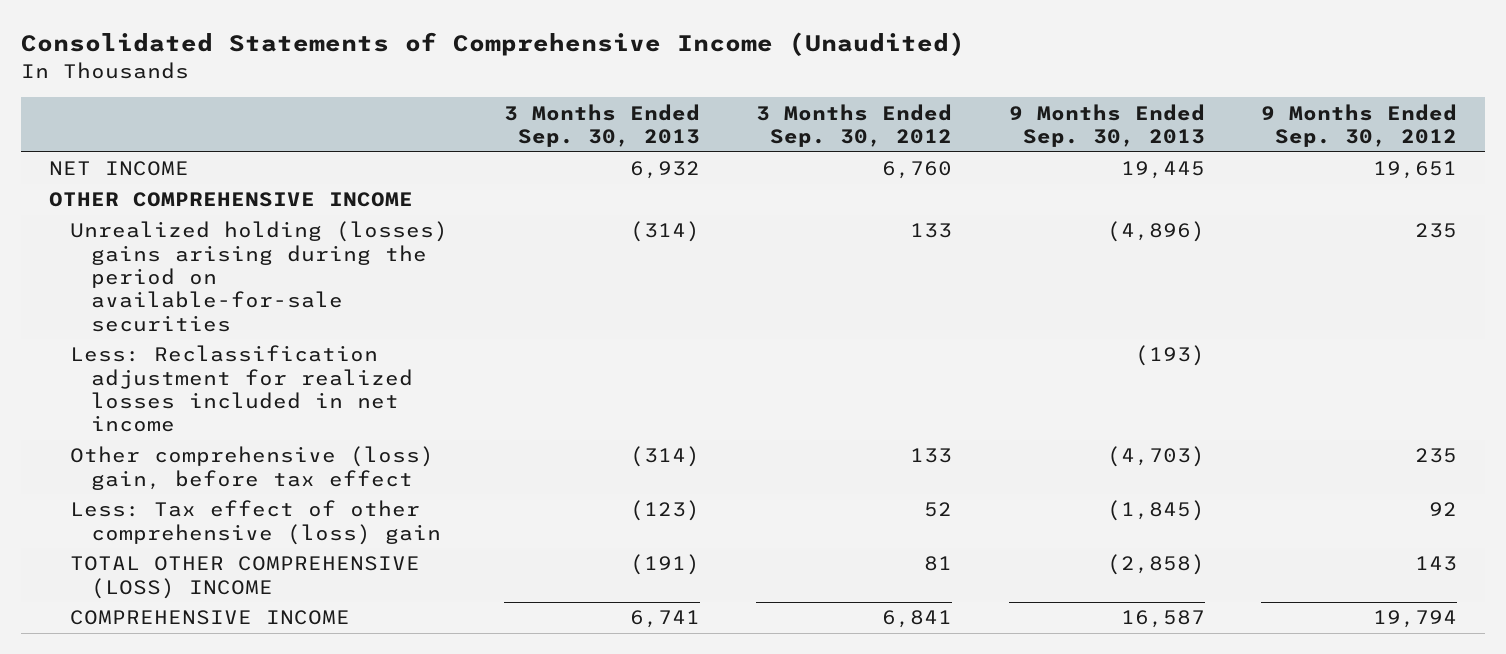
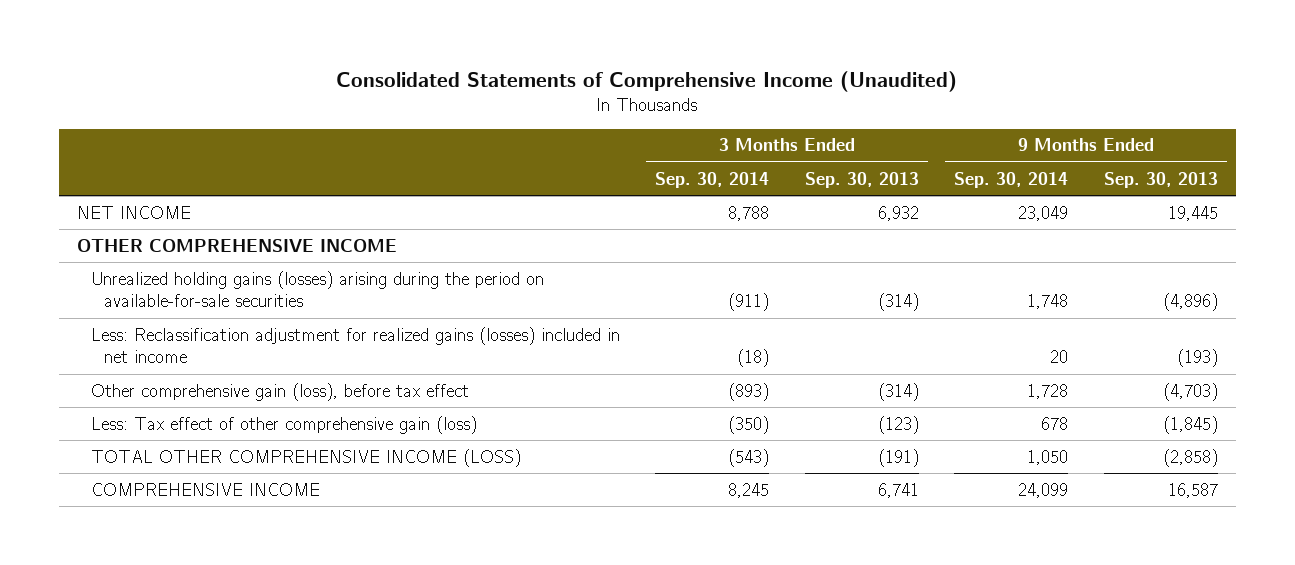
[756,103,953,148] 3 Months Ended Sep. 30, 2012 -> none
[1261,103,1458,148] 9 Months Ended Sep. 30, 2012 -> none
none -> [655,171,770,188] Sep. 30, 2014
none -> [954,171,1069,188] Sep. 30, 2014
[69,221,448,332] Unrealized holding (losses) gains arising during the period on available-for-sale securities -> [90,270,544,308] Unrealized holding gains (losses) arising during the period on available-for-sale securities
[69,345,413,433] Less: Reclassification adjustment for realized losses included in net income -> [90,326,620,364] Less: Reclassification adjustment for realized gains (losses) included in net income
[69,446,434,490] Other comprehensive (loss) gain, before tax effect -> [90,382,469,401] Other comprehensive gain (loss), before tax effect
[69,500,441,545] Less: Tax effect of other comprehensive (loss) gain -> [90,415,477,434] Less: Tax effect of other comprehensive gain (loss)
[69,556,420,599] TOTAL OTHER COMPREHENSIVE (LOSS) INCOME -> [90,448,521,467] TOTAL OTHER COMPREHENSIVE INCOME (LOSS)

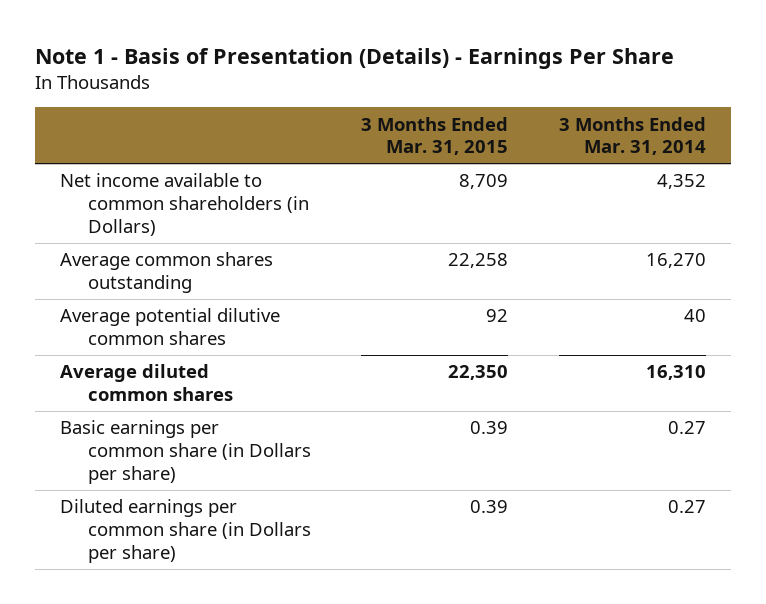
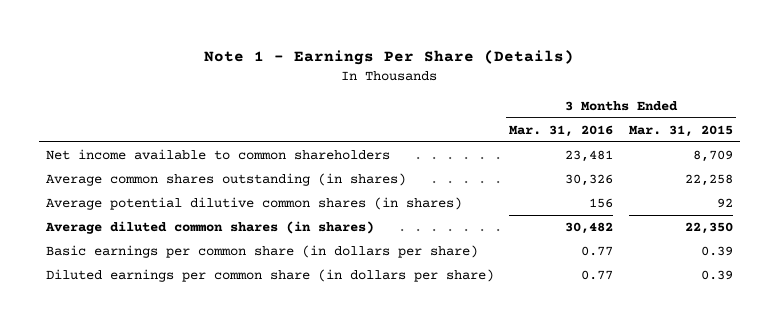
[34,47,674,69] Note 1 - Basis of Presentation (Details) - Earnings Per Share -> [204,49,575,65] Note 1 - Earnings Per Share (Details)
[558,116,706,156] 3 Months Ended Mar. 31, 2014 -> none
none -> [509,124,614,137] Mar. 31, 2016
[59,173,310,237] Net income available to common shareholders (in Dollars) -> [46,149,391,161] Net income available to common shareholders
[59,252,273,294] Average common shares outstanding -> [46,173,407,187] Average common shares outstanding (in shares)
[59,308,280,346] Average potential dilutive common shares -> [46,197,463,211] Average potential dilutive common shares (in shares)
[59,364,234,402] Average diluted common shares -> [45,221,375,235] Average diluted common shares (in shares)
[59,420,312,485] Basic earnings per common share (in Dollars per share) -> [46,245,479,259] Basic earnings per common share (in dollars per share)
[59,499,312,564] Diluted earnings per common share (in Dollars per share) -> [46,269,495,283] Diluted earnings per common share (in dollars per share)

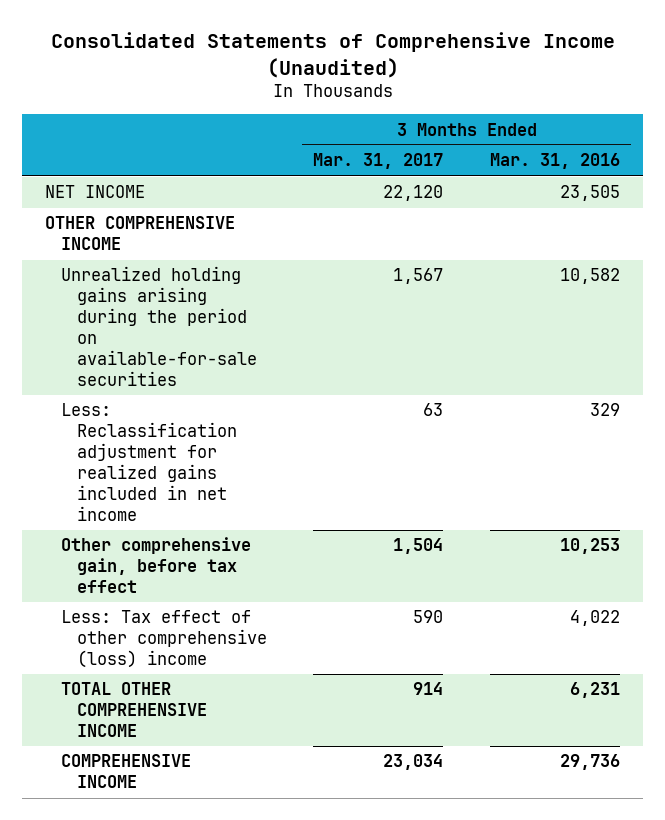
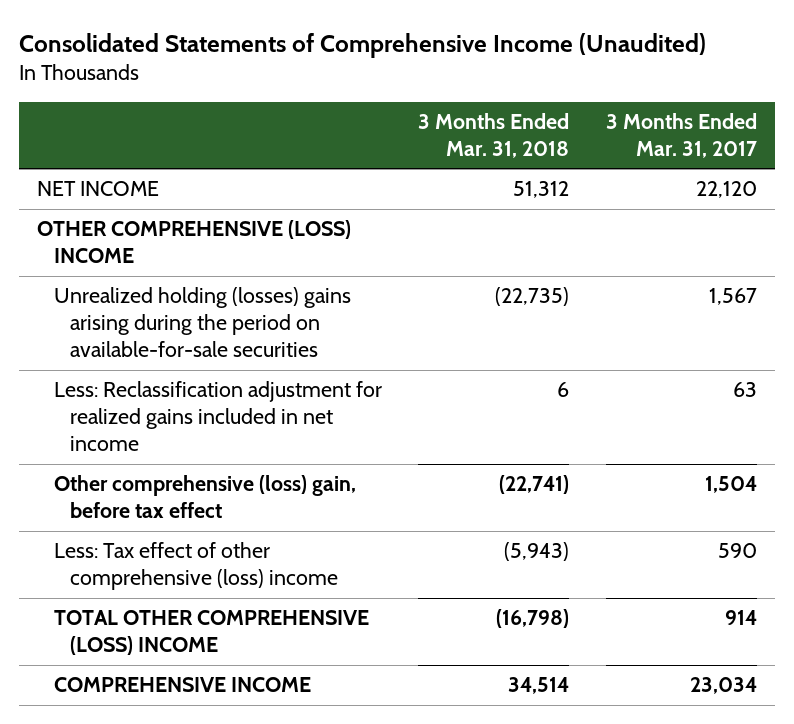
[489,153,620,170] Mar. 31, 2016 -> none
none -> [418,112,570,158] 3 Months Ended Mar. 31, 2018
[45,216,236,251] OTHER COMPREHENSIVE INCOME -> [37,220,352,264] OTHER COMPREHENSIVE (LOSS) INCOME
[61,266,258,386] Unrealized holding gains arising during the period on available-for-sale securities -> [53,287,351,358] Unrealized holding (losses) gains arising during the period on available-for-sale securities
[61,537,252,594] Other comprehensive gain, before tax effect -> [53,475,356,519] Other comprehensive (loss) gain, before tax effect
[61,682,208,738] TOTAL OTHER COMPREHENSIVE INCOME -> [53,610,369,656] TOTAL OTHER COMPREHENSIVE (LOSS) INCOME

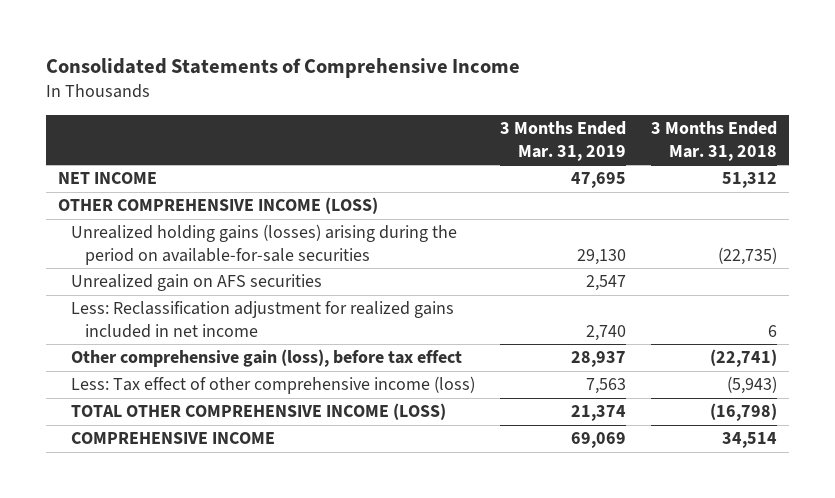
[18,32,706,58] Consolidated Statements of Comprehensive Income (Unaudited) -> [45,58,520,79] Consolidated Statements of Comprehensive Income
[606,112,758,158] 3 Months Ended Mar. 31, 2017 -> none
none -> [500,121,627,161] 3 Months Ended Mar. 31, 2019
[37,220,352,264] OTHER COMPREHENSIVE (LOSS) INCOME -> [57,197,378,215] OTHER COMPREHENSIVE INCOME (LOSS)
[53,287,351,358] Unrealized holding (losses) gains arising during the period on available-for-sale securities -> [71,224,458,265] Unrealized holding gains (losses) arising during the period on available-for-sale securities
none -> [71,274,323,292] Unrealized gain on AFS securities
[53,475,356,519] Other comprehensive (loss) gain, before tax effect -> [71,349,463,368] Other comprehensive gain (loss), before tax effect
[53,542,339,591] Less: Tax effect of other comprehensive (loss) income -> [71,376,476,395] Less: Tax effect of other comprehensive income (loss)
[53,610,369,656] TOTAL OTHER COMPREHENSIVE (LOSS) INCOME -> [71,403,447,421] TOTAL OTHER COMPREHENSIVE INCOME (LOSS)

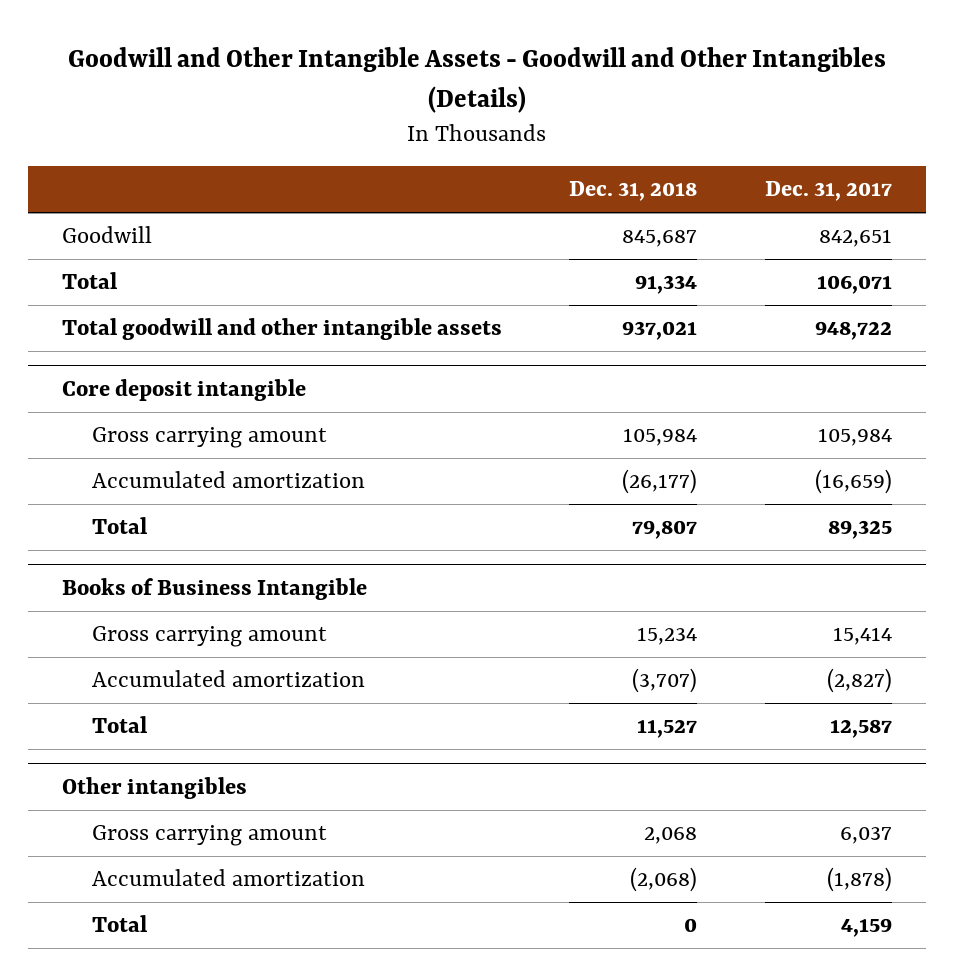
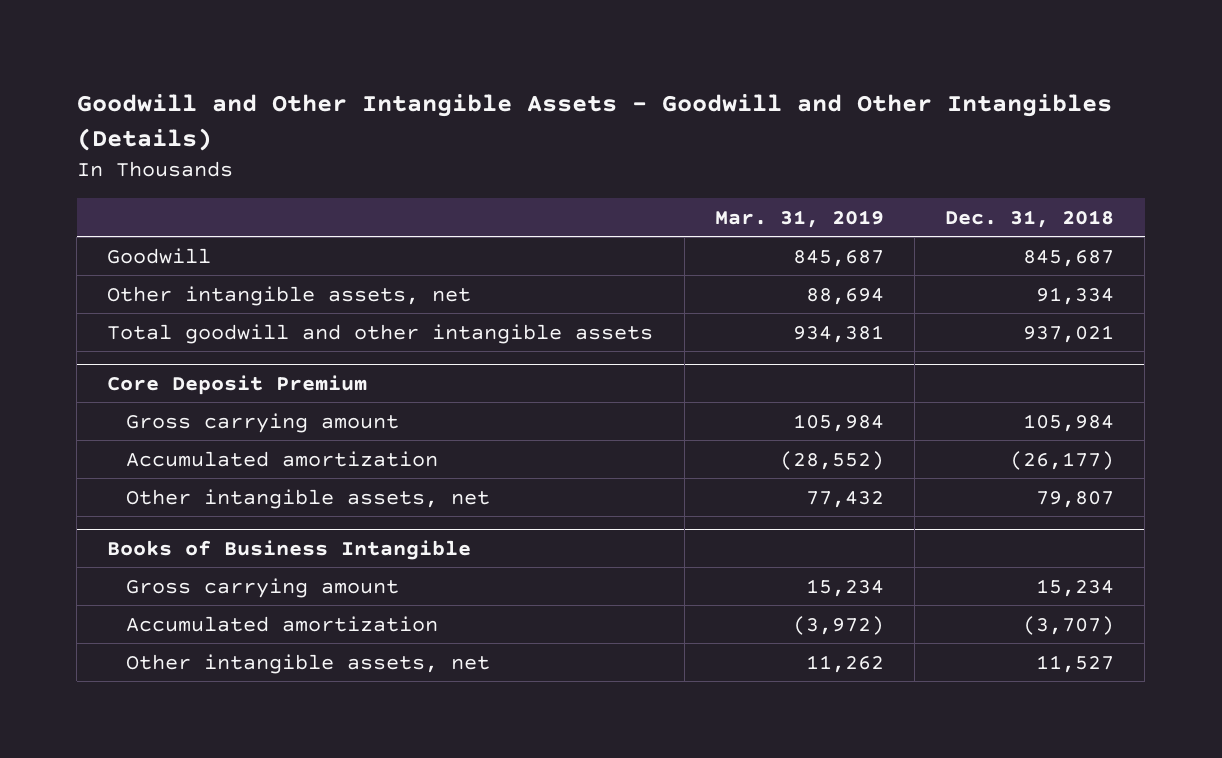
[765,181,893,202] Dec. 31, 2017 -> none
none -> [714,209,884,228] Mar. 31, 2019
[61,272,117,290] Total -> [107,285,472,306] Other intangible assets, net
[61,379,306,402] Core deposit intangible -> [107,374,368,395] Core Deposit Premium
[91,517,147,535] Total -> [126,488,491,509] Other intangible assets, net
[61,777,247,800] Other intangibles -> none
[91,825,327,847] Gross carrying amount -> none
[91,869,365,887] Accumulated amortization -> none
[91,915,147,933] Total -> none
[91,716,147,734] Total -> [126,653,491,674] Other intangible assets, net

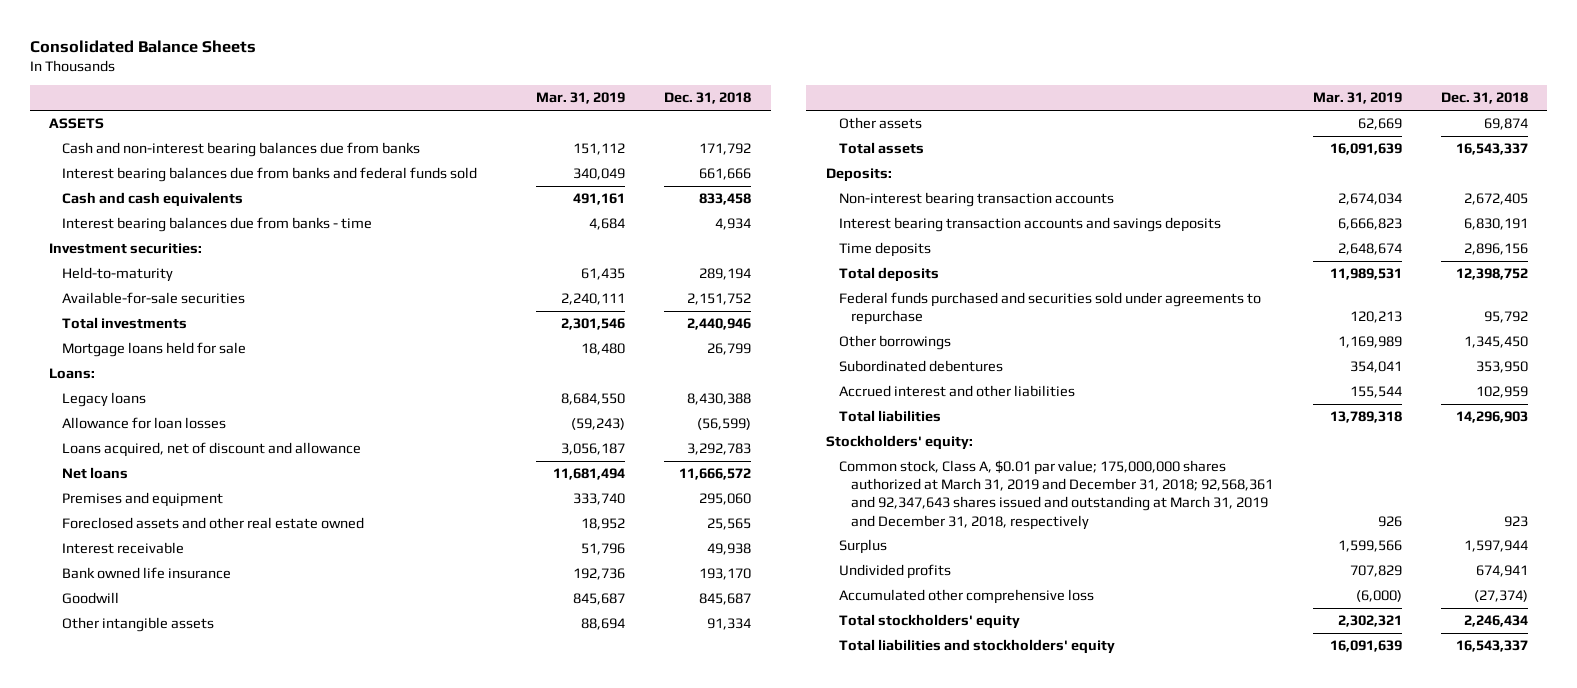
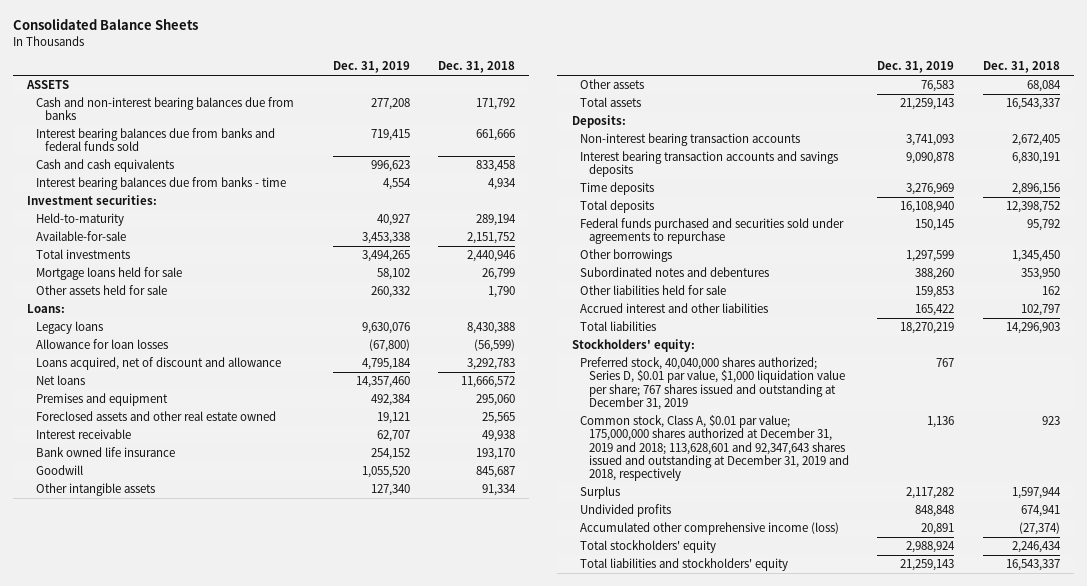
[535,92,625,105] Mar. 31, 2019 -> none
none -> [332,61,410,74] Dec. 31, 2019
[62,291,246,304] Available-for-sale securities -> [35,231,126,242] Available-for-sale
none -> [35,285,167,296] Other assets held for sale
[1483,117,1528,130] 69,874 -> [1026,80,1061,93] 68,084
[838,359,1003,372] Subordinated debentures -> [580,267,770,278] Subordinated notes and debentures
none -> [580,285,727,296] Other liabilities held for sale
[1475,385,1528,398] 102,959 -> [1020,304,1060,317] 102,797
none -> [580,357,846,410] Preferred stock, 40,040,000 shares authorized; Series D, $0.01 par value, $1,000 liquidation value per share; 767 shares issued and outstanding at December 31, 2019
[838,459,1274,530] Common stock, Class A, $0.01 par value; 175,000,000 shares authorized at March 31, 2019 and December 31, 2018; 92,568,361 and 92,347,643 shares issued and outstanding at March 31, 2019 and December 31, 2018, respectively -> [580,415,850,482] Common stock, Class A, $0.01 par value; 175,000,000 shares authorized at December 31, 2019 and 2018; 113,628,601 and 92,347,643 shares issued and outstanding at December 31, 2019 and 2018, respectively
[838,588,1094,604] Accumulated other comprehensive loss -> [580,522,840,536] Accumulated other comprehensive income (loss)

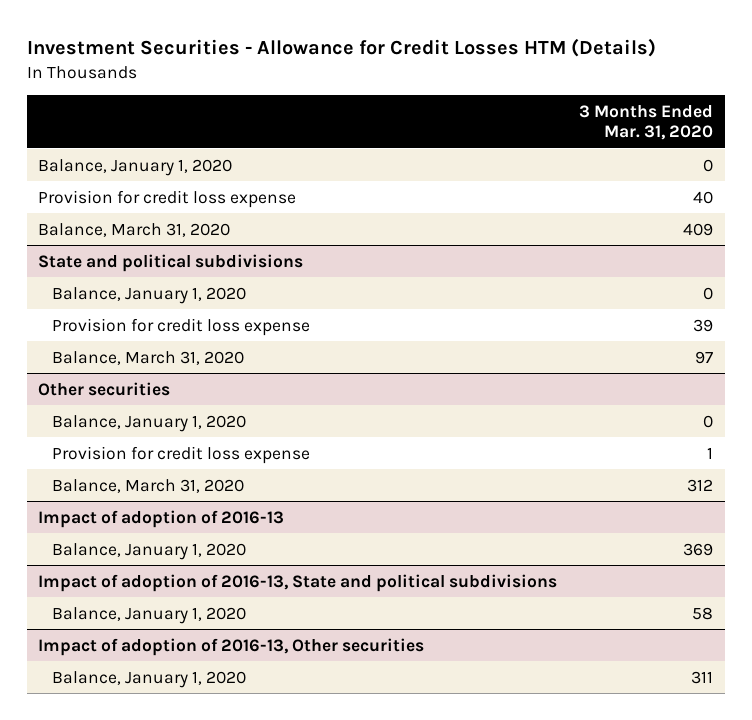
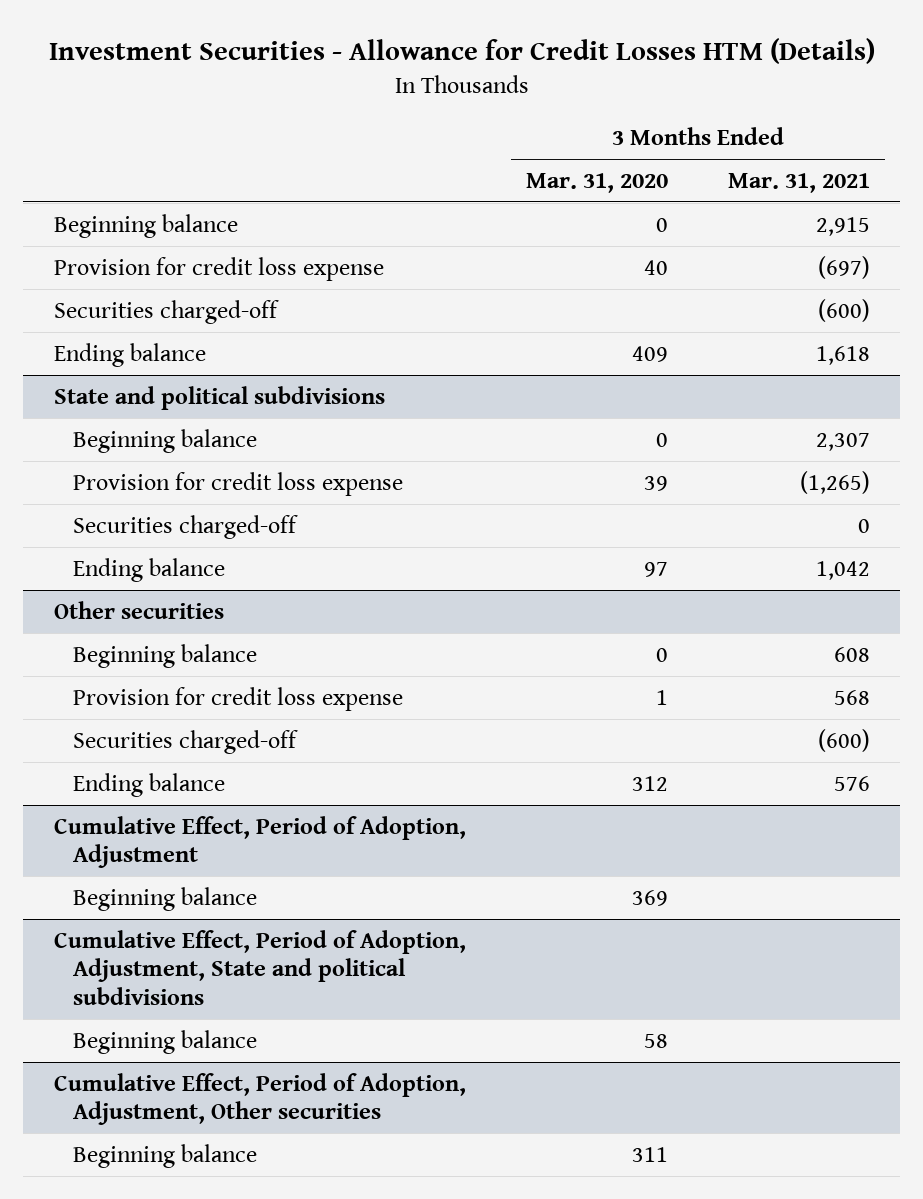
none -> [727,172,870,193] Mar. 31, 2021
[38,158,233,176] Balance, January 1, 2020 -> [53,213,238,238] Beginning balance
none -> [53,299,279,324] Securities charged-off
[38,222,231,237] Balance, March 31, 2020 -> [53,342,206,367] Ending balance
[51,286,246,304] Balance, January 1, 2020 -> [72,428,257,453] Beginning balance
none -> [72,514,298,539] Securities charged-off
[51,350,244,365] Balance, March 31, 2020 -> [72,557,225,582] Ending balance
[51,414,246,432] Balance, January 1, 2020 -> [72,643,257,668] Beginning balance
[38,509,285,528] Impact of adoption of 2016-13 -> none
[38,573,558,592] Impact of adoption of 2016-13, State and political subdivisions -> none
[38,637,425,656] Impact of adoption of 2016-13, Other securities -> none
none -> [72,729,298,754] Securities charged-off
[51,478,244,493] Balance, March 31, 2020 -> [72,772,225,797] Ending balance
none -> [53,815,466,869] Cumulative Effect, Period of Adoption, Adjustment
[51,542,246,560] Balance, January 1, 2020 -> [72,886,257,911] Beginning balance
none -> [53,929,466,1005] Cumulative Effect, Period of Adoption, Adjustment, State and political subdivisions
[51,606,246,624] Balance, January 1, 2020 -> [72,1029,257,1054] Beginning balance
none -> [53,1072,466,1126] Cumulative Effect, Period of Adoption, Adjustment, Other securities
[51,670,246,688] Balance, January 1, 2020 -> [72,1143,257,1168] Beginning balance

